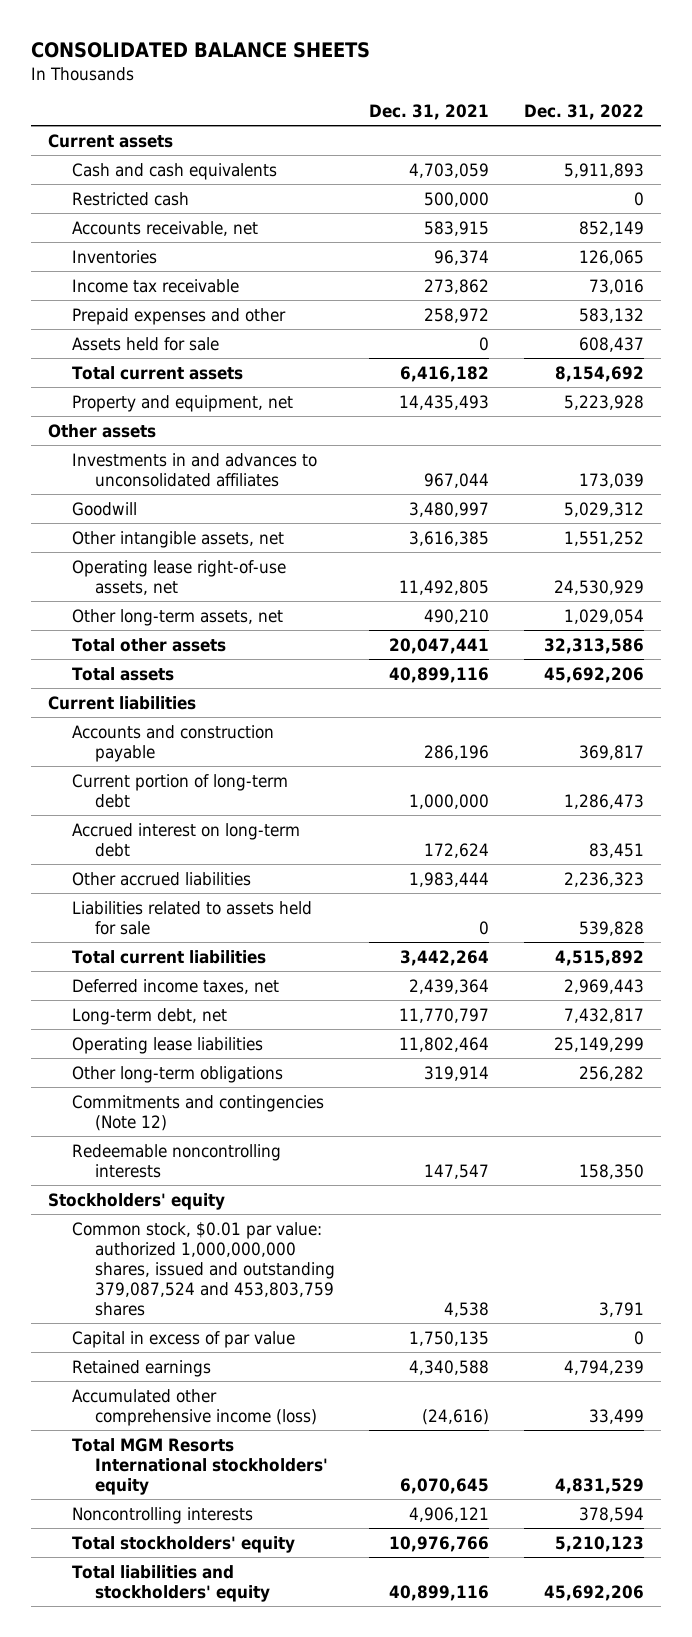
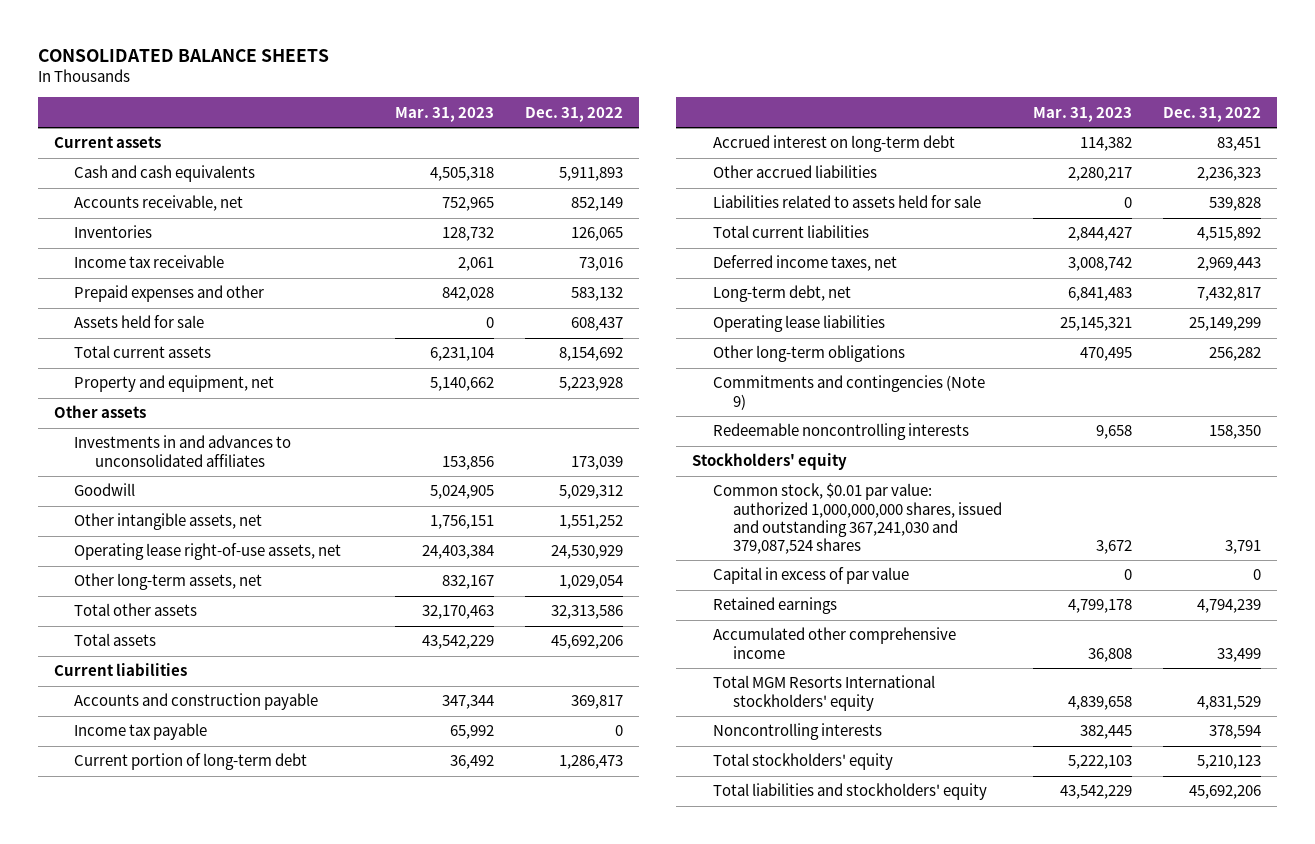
[369,104,490,121] Dec. 31, 2021 -> none
none -> [395,106,495,122] Mar. 31, 2023
[71,191,189,206] Restricted cash -> none
none -> [74,723,208,741] Income tax payable
[71,1094,324,1131] Commitments and contingencies (Note 12) -> [712,375,985,410] Commitments and contingencies (Note 9)
[71,1221,335,1317] Common stock, $0.01 par value: authorized 1,000,000,000 shares, issued and outstanding 379,087,524 and 453,803,759 shares -> [712,483,1003,554] Common stock, $0.01 par value: authorized 1,000,000,000 shares, issued and outstanding 367,241,030 and 379,087,524 shares
[71,1388,317,1426] Accumulated other comprehensive income (loss) -> [712,627,956,659] Accumulated other comprehensive income

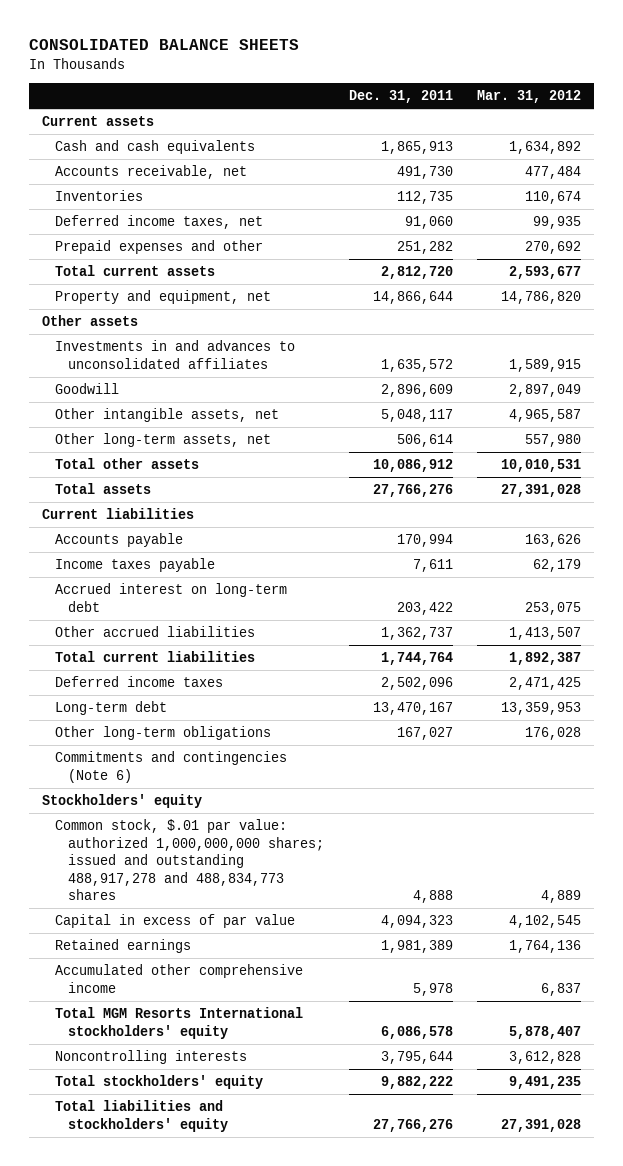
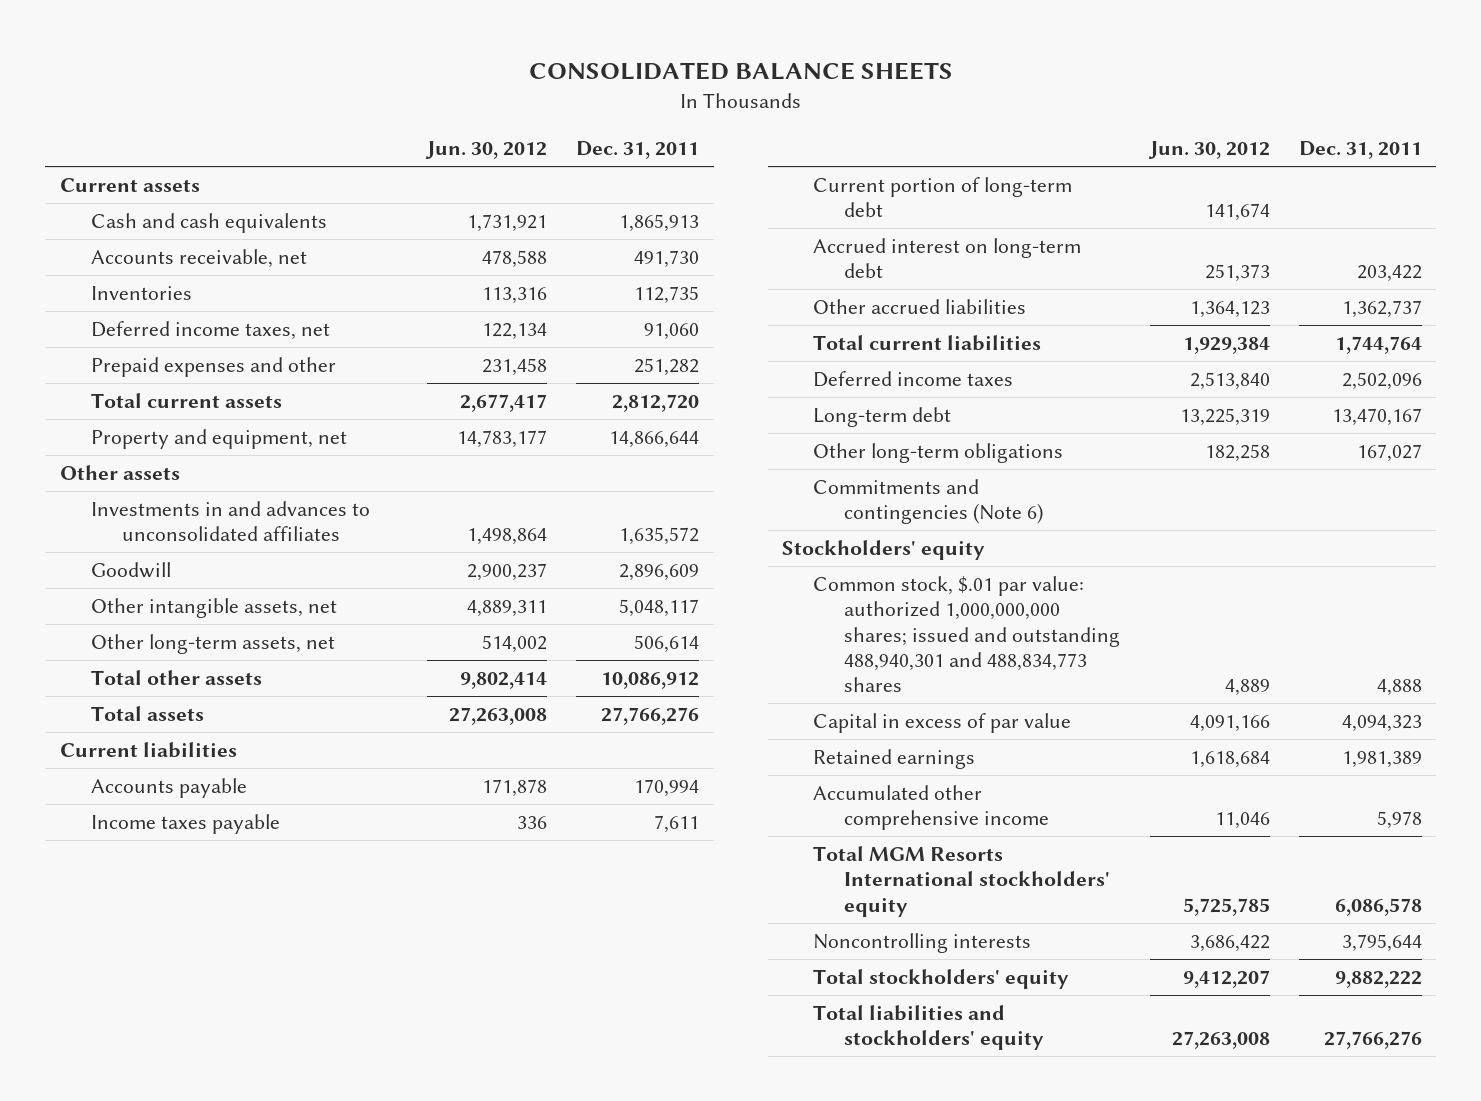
[477,90,582,104] Mar. 31, 2012 -> none
none -> [424,141,547,160] Jun. 30, 2012
none -> [813,177,1073,218] Current portion of long-term debt
[54,819,324,901] Common stock, $.01 par value: authorized 1,000,000,000 shares; issued and outstanding 488,917,278 and 488,834,773 shares -> [813,576,1121,692] Common stock, $.01 par value: authorized 1,000,000,000 shares; issued and outstanding 488,940,301 and 488,834,773 shares

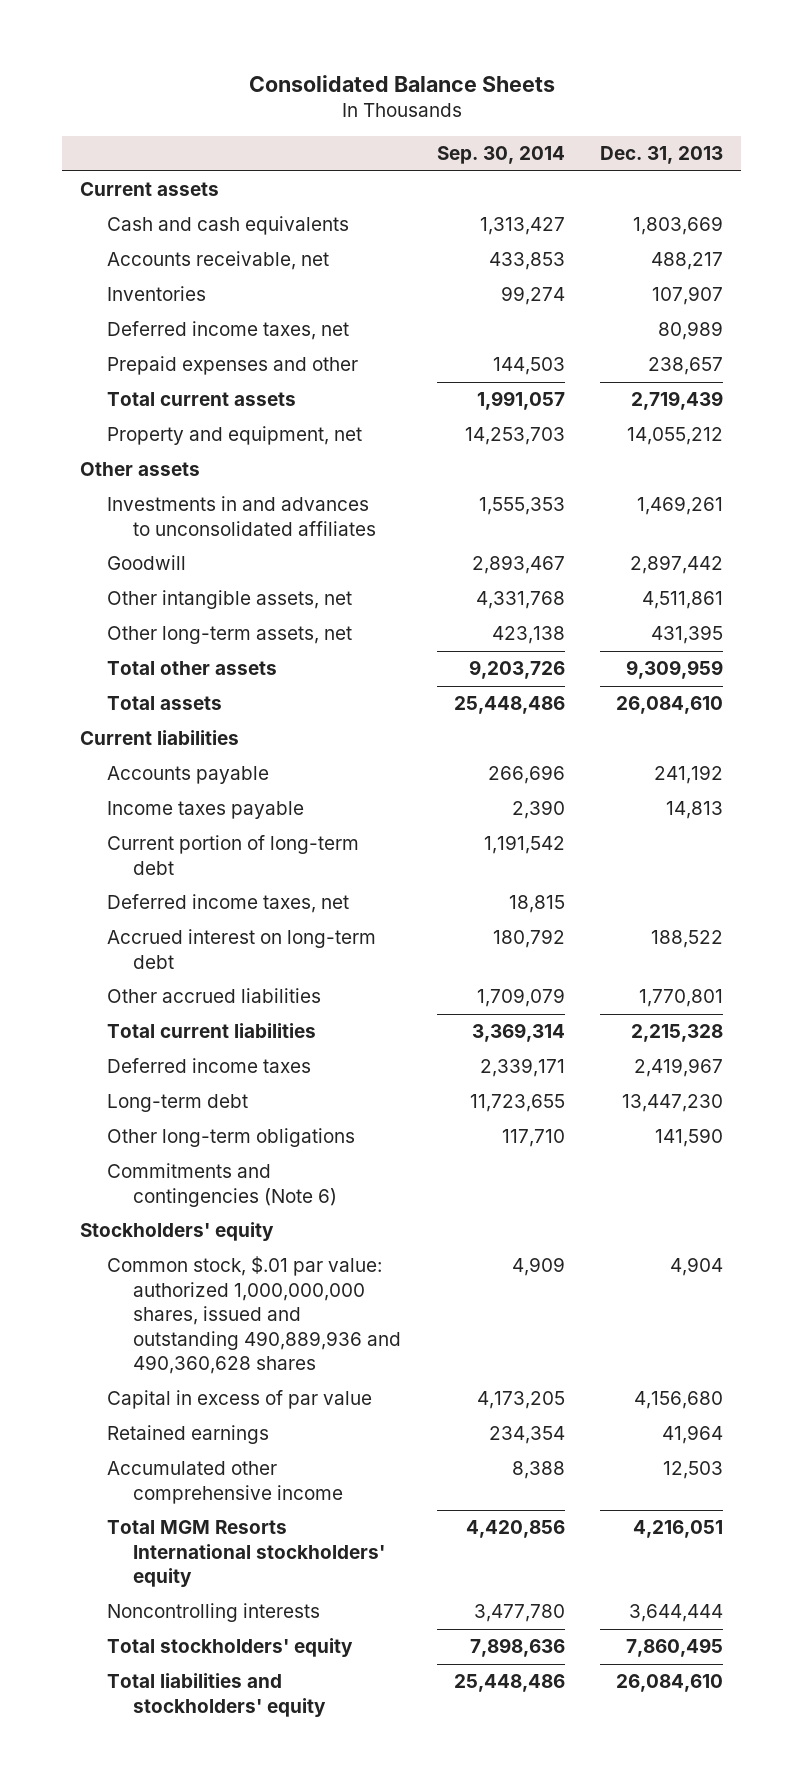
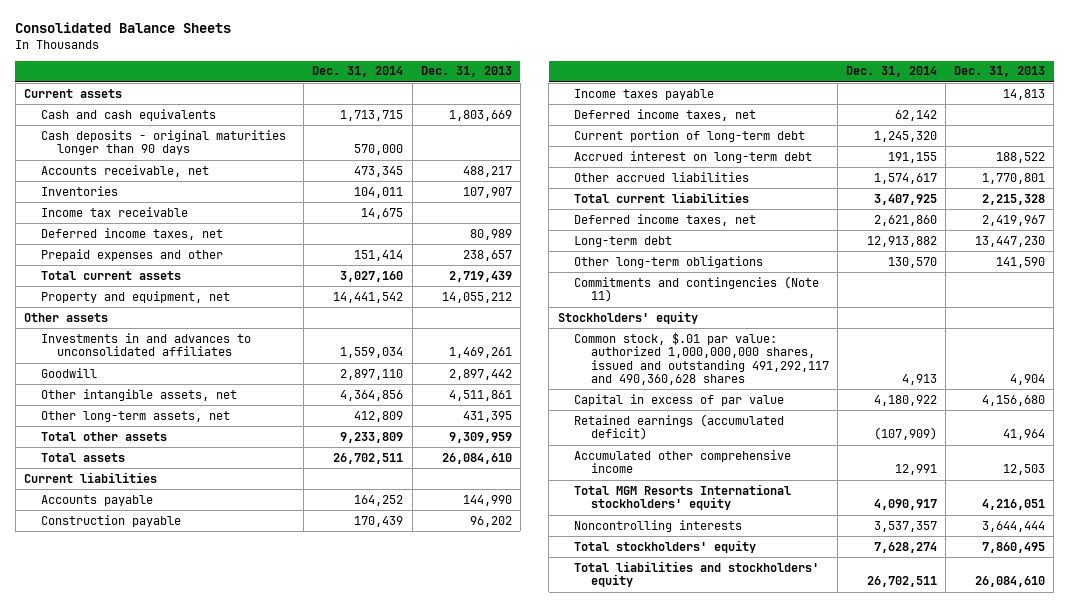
[436,146,565,165] Sep. 30, 2014 -> none
none -> [312,66,404,78] Dec. 31, 2014
none -> [40,129,286,156] Cash deposits - original maturities longer than 90 days
none -> [40,206,188,217] Income tax receivable
[654,765,724,785] 241,192 -> [462,494,512,506] 144,990
none -> [40,514,181,527] Construction payable
[106,835,359,875] Current portion of long-term debt -> [574,129,806,142] Current portion of long-term debt
[106,1058,311,1074] Deferred income taxes -> [574,213,757,226] Deferred income taxes, net
[106,1163,338,1207] Commitments and contingencies (Note 6) -> [574,275,820,303] Commitments and contingencies (Note 11)
[106,1256,402,1375] Common stock, $.01 par value: authorized 1,000,000,000 shares, issued and outstanding 490,889,936 and 490,360,628 shares -> [574,331,829,385] Common stock, $.01 par value: authorized 1,000,000,000 shares, issued and outstanding 491,292,117 and 490,360,628 shares
[106,1425,269,1445] Retained earnings -> [574,413,785,441] Retained earnings (accumulated deficit)

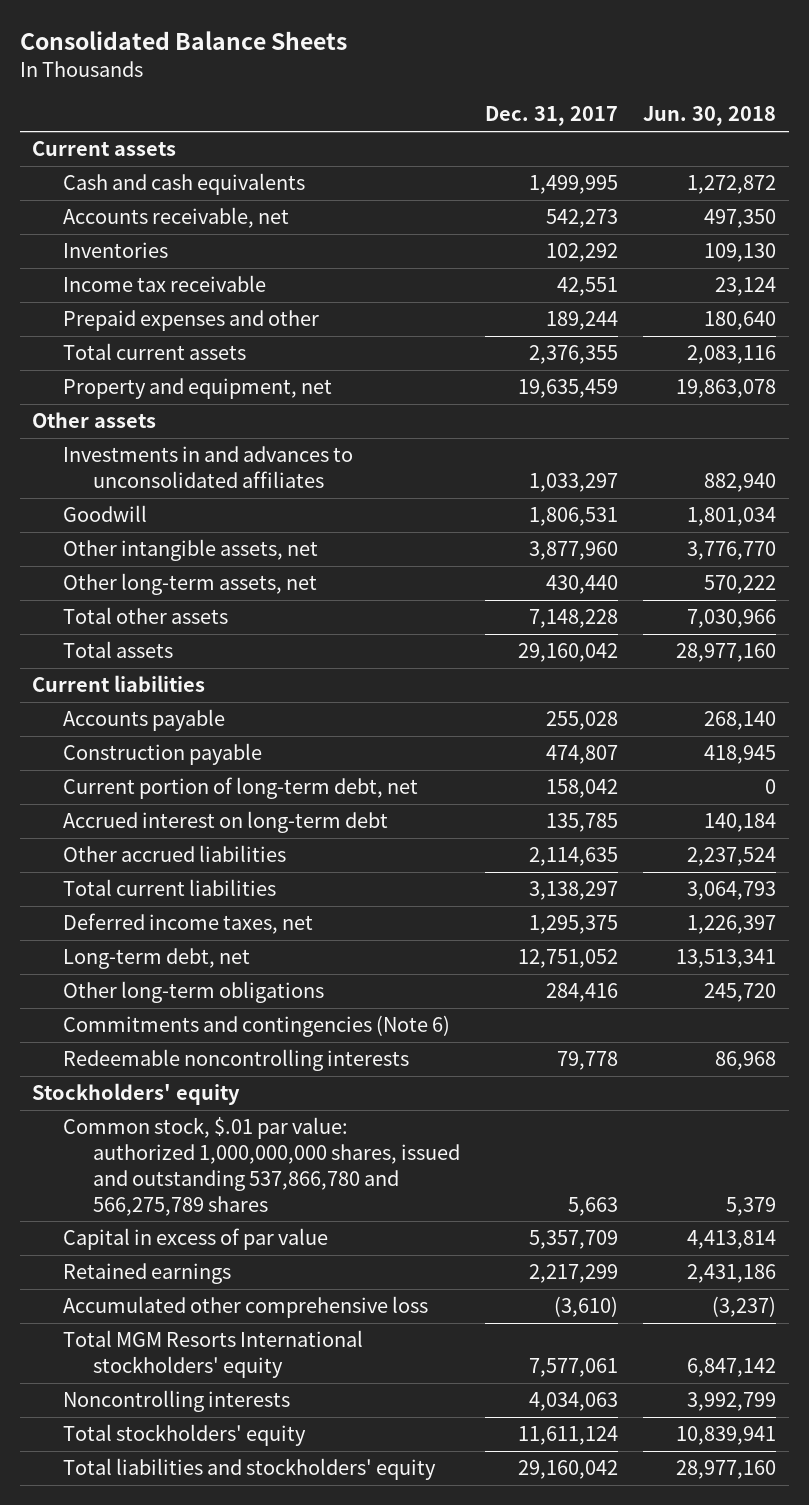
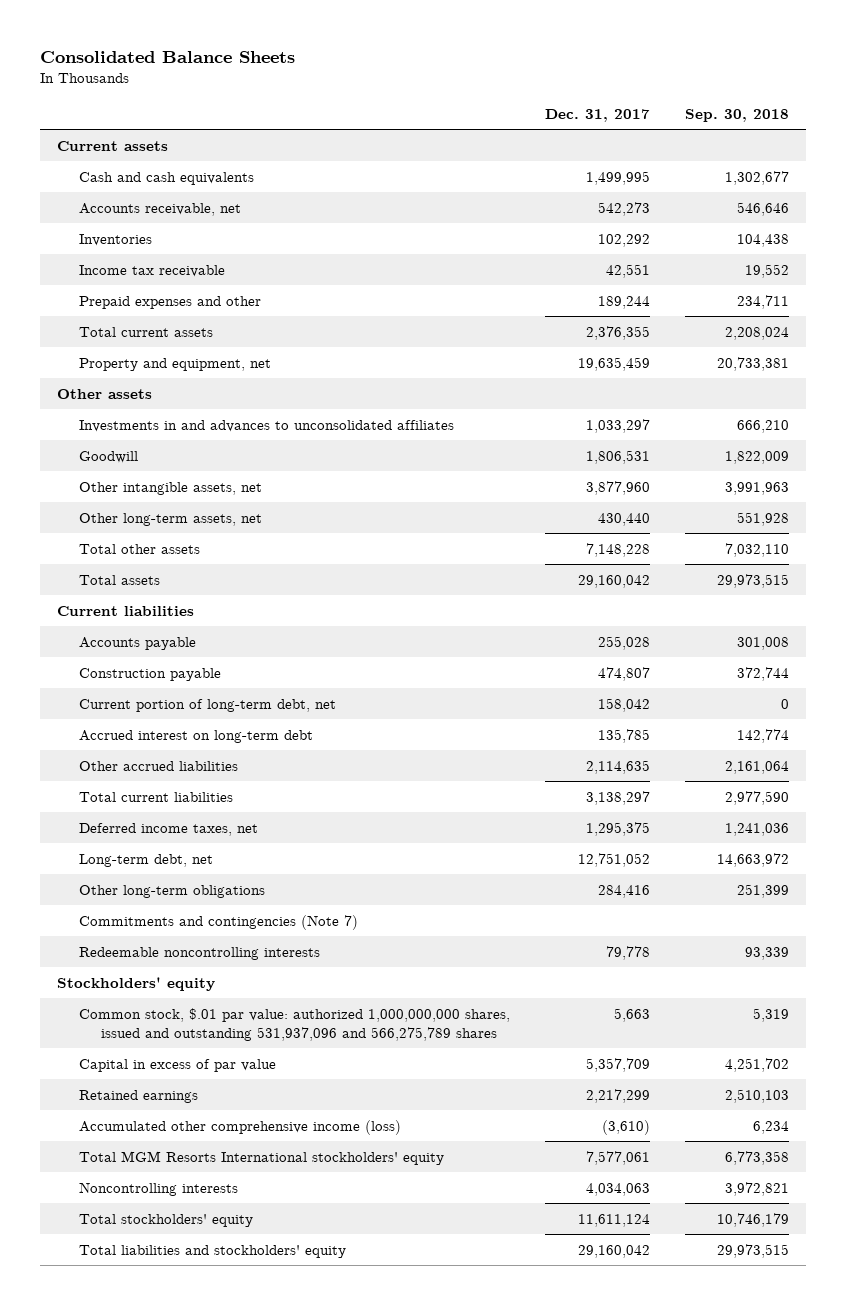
[643,106,777,127] Jun. 30, 2018 -> none
none -> [684,109,789,123] Sep. 30, 2018
[62,1015,450,1038] Commitments and contingencies (Note 6) -> [78,914,358,930] Commitments and contingencies (Note 7)
[62,1117,460,1216] Common stock, $.01 par value: authorized 1,000,000,000 shares, issued and outstanding 537,866,780 and 566,275,789 shares -> [78,1007,510,1041] Common stock, $.01 par value: authorized 1,000,000,000 shares, issued and outstanding 531,937,096 and 566,275,789 shares
[62,1296,428,1319] Accumulated other comprehensive loss -> [78,1119,401,1135] Accumulated other comprehensive income (loss)

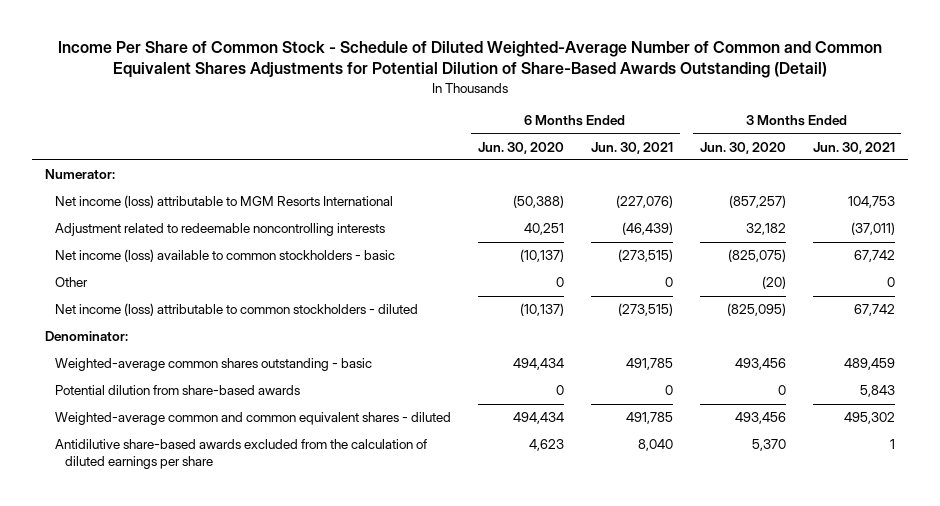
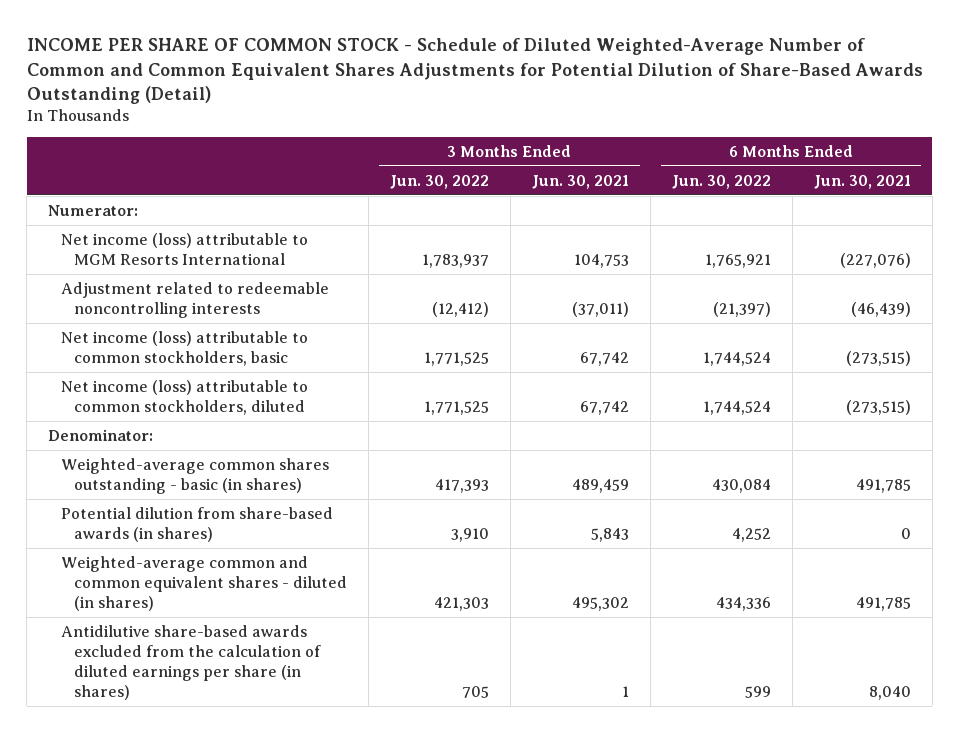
[57,41,882,79] Income Per Share of Common Stock - Schedule of Diluted Weighted-Average Number of Common and Common Equivalent Shares Adjustments for Potential Dilution of Share-Based Awards Outstanding (Detail) -> [26,38,923,105] INCOME PER SHARE OF COMMON STOCK - Schedule of Diluted Weighted-Average Number of Common and Common Equivalent Shares Adjustments for Potential Dilution of Share-Based Awards Outstanding (Detail)
[477,141,564,154] Jun. 30, 2020 -> none
[699,141,786,154] Jun. 30, 2020 -> none
none -> [389,174,489,189] Jun. 30, 2022
none -> [671,174,771,189] Jun. 30, 2022
[54,277,88,288] Other -> none
[54,249,395,263] Net income (loss) available to common stockholders - basic -> [61,330,309,367] Net income (loss) attributable to common stockholders, basic
[54,303,418,317] Net income (loss) attributable to common stockholders - diluted -> [61,379,309,416] Net income (loss) attributable to common stockholders, diluted
[54,358,372,372] Weighted-average common shares outstanding - basic -> [61,457,330,495] Weighted-average common shares outstanding - basic (in shares)
[54,385,300,396] Potential dilution from share-based awards -> [61,506,334,543] Potential dilution from share-based awards (in shares)
[54,412,451,426] Weighted-average common and common equivalent shares - diluted -> [61,555,347,612] Weighted-average common and common equivalent shares - diluted (in shares)
[54,439,427,469] Antidilutive share-based awards excluded from the calculation of diluted earnings per share -> [61,624,321,701] Antidilutive share-based awards excluded from the calculation of diluted earnings per share (in shares)

